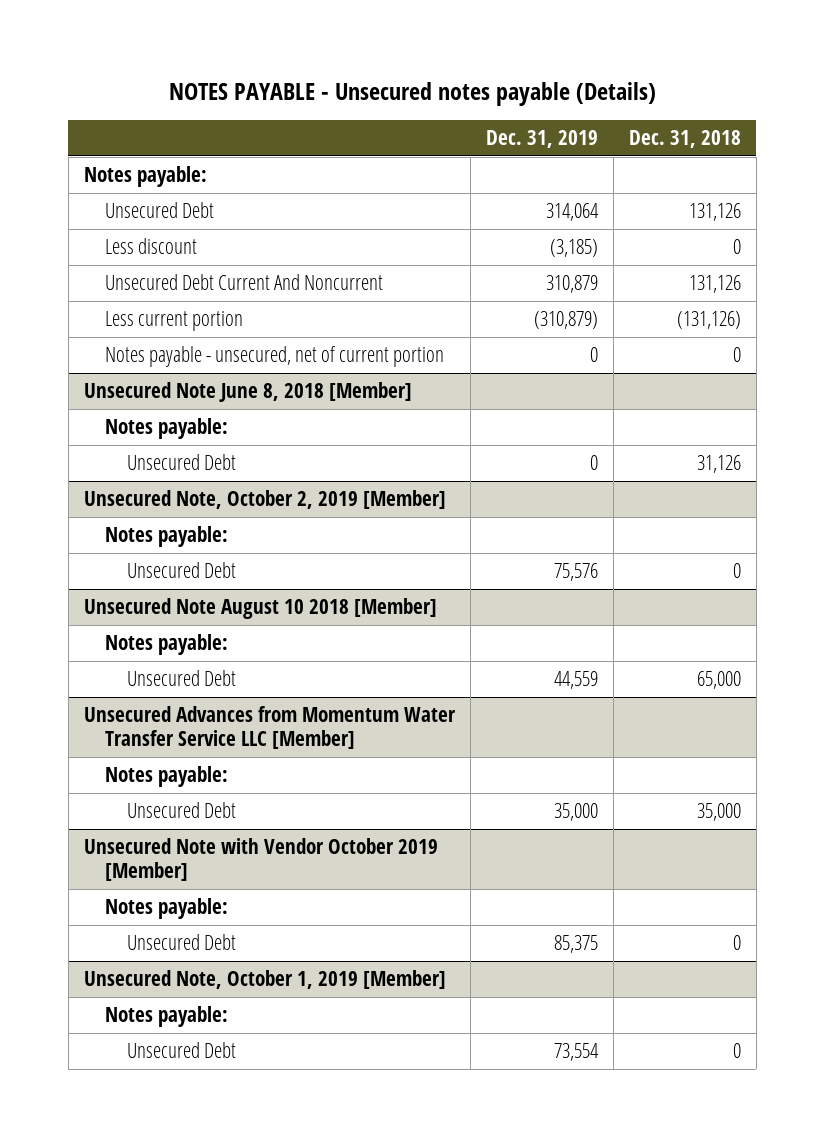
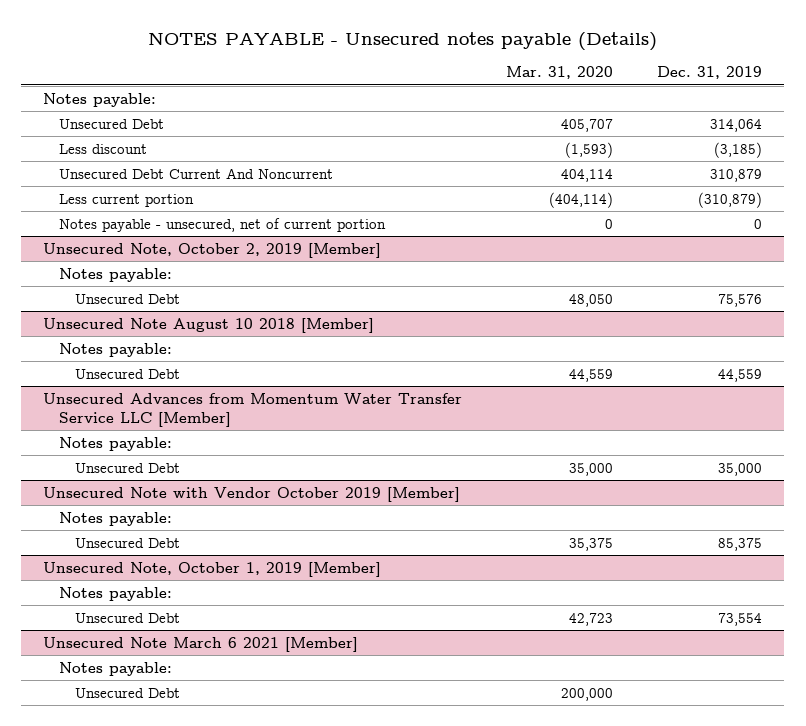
[628,130,741,149] Dec. 31, 2018 -> none
none -> [506,66,614,80] Mar. 31, 2020
[83,382,412,403] Unsecured Note June 8, 2018 [Member] -> none
[105,418,229,440] Notes payable: -> none
[126,454,236,471] Unsecured Debt -> none
none -> [43,636,359,652] Unsecured Note March 6 2021 [Member]
none -> [59,661,173,676] Notes payable:
none -> [74,687,180,698] Unsecured Debt

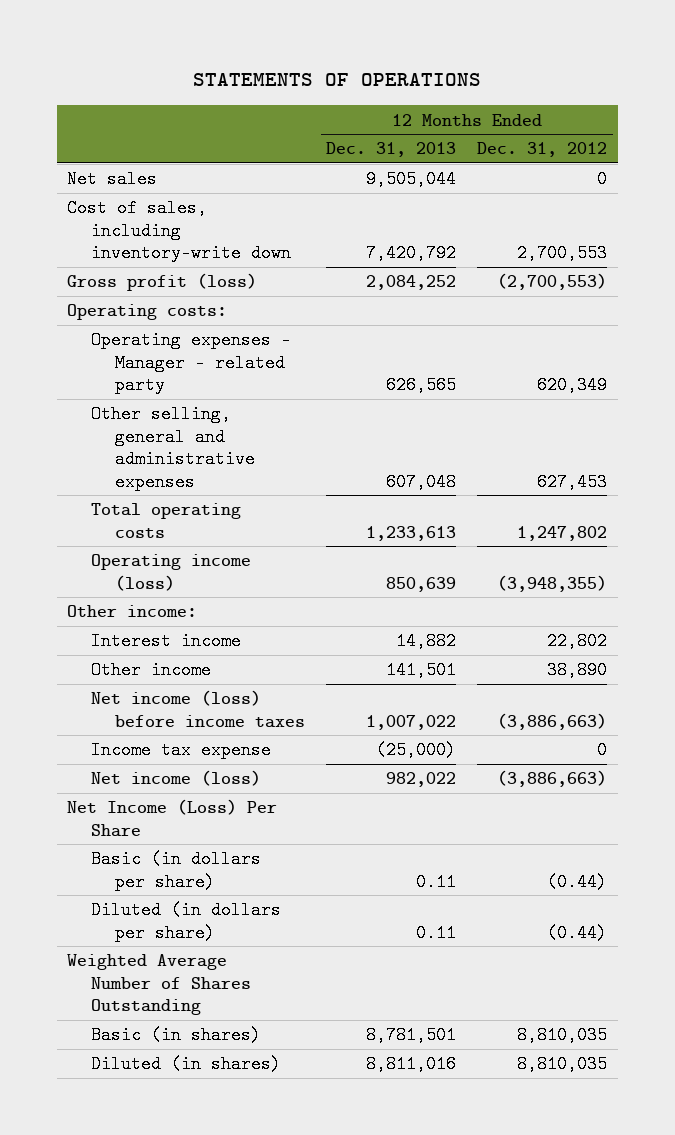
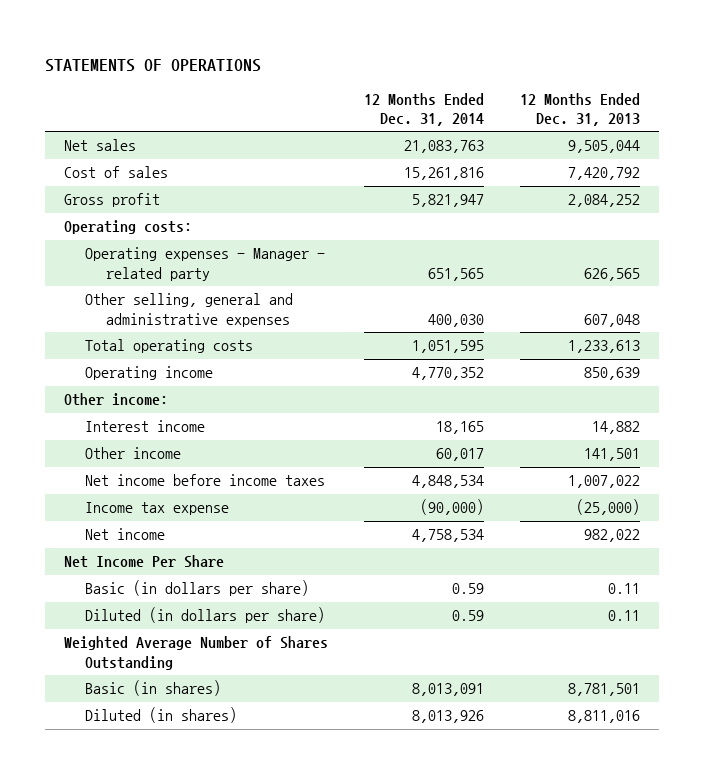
[477,142,608,158] Dec. 31, 2012 -> none
none -> [363,92,484,126] 12 Months Ended Dec. 31, 2014
[67,199,292,263] Cost of sales, including inventory-write down -> [63,166,168,179] Cost of sales
[67,273,258,292] Gross profit (loss) -> [63,193,160,208] Gross profit
[91,554,252,591] Operating income (loss) -> [84,366,213,381] Operating income
[91,690,306,728] Net income (loss) before income taxes -> [84,474,325,487] Net income before income taxes
[91,770,262,787] Net income (loss) -> [84,528,165,541] Net income
[67,799,278,837] Net Income (Loss) Per Share -> [63,555,224,569] Net Income Per Share

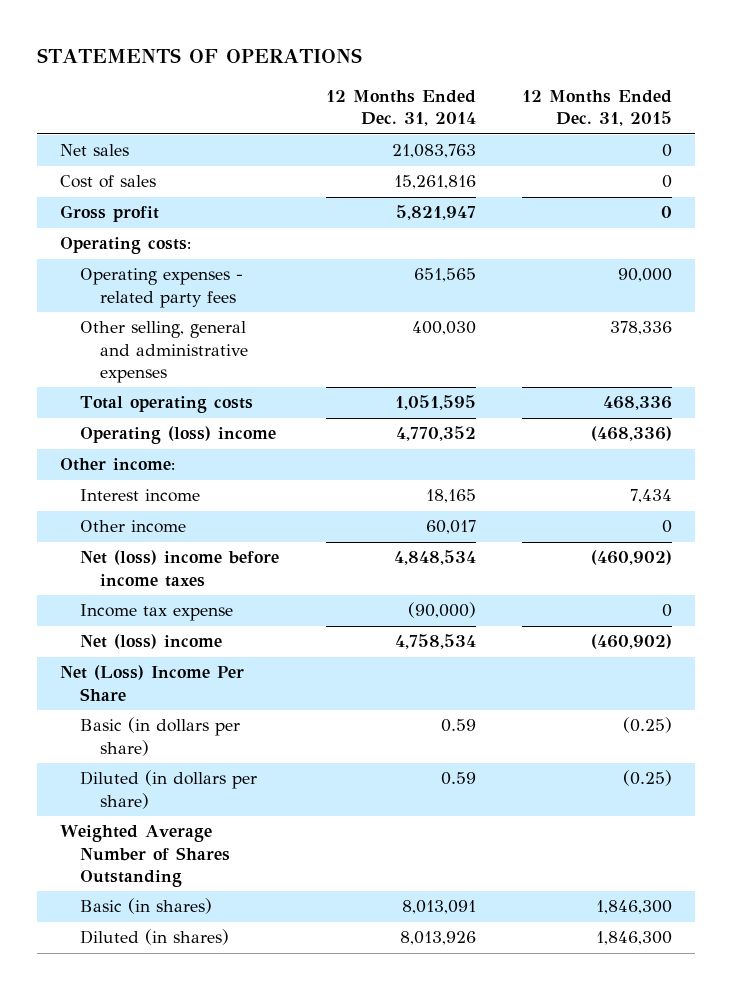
[520,92,641,126] 12 Months Ended Dec. 31, 2013 -> none
none -> [522,90,673,127] 12 Months Ended Dec. 31, 2015
[84,247,325,281] Operating expenses - Manager - related party -> [80,268,244,308] Operating expenses - related party fees
[84,366,213,381] Operating income -> [80,426,277,445] Operating (loss) income
[84,474,325,487] Net income before income taxes -> [80,550,280,587] Net (loss) income before income taxes
[84,528,165,541] Net income -> [80,634,223,650] Net (loss) income
[63,555,224,569] Net Income Per Share -> [59,665,244,701] Net (Loss) Income Per Share

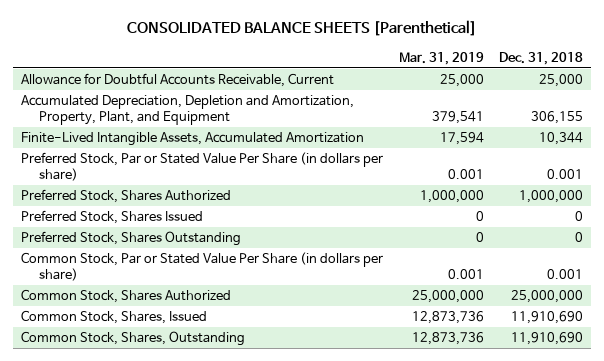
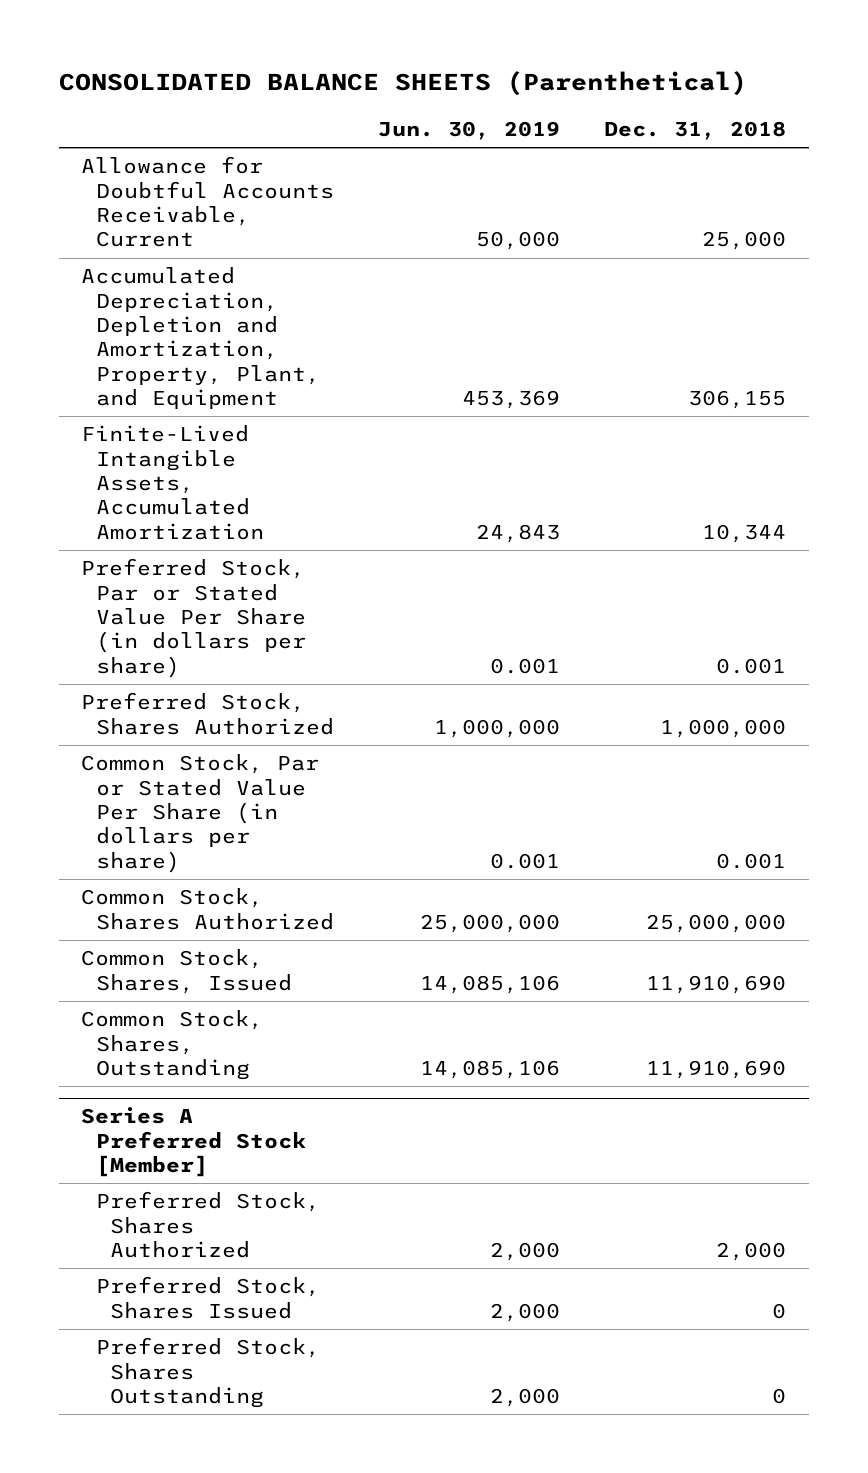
[127,20,478,37] CONSOLIDATED BALANCE SHEETS [Parenthetical] -> [59,71,748,97] CONSOLIDATED BALANCE SHEETS (Parenthetical)
[398,51,484,65] Mar. 31, 2019 -> none
none -> [378,120,561,140] Jun. 30, 2019
[21,210,204,225] Preferred Stock, Shares Issued -> none
[21,231,242,247] Preferred Stock, Shares Outstanding -> none
none -> [81,1107,306,1178] Series A Preferred Stock [Member]
none -> [95,1191,320,1258] Preferred Stock, Shares Authorized
none -> [95,1276,320,1319] Preferred Stock, Shares Issued
none -> [95,1337,320,1408] Preferred Stock, Shares Outstanding

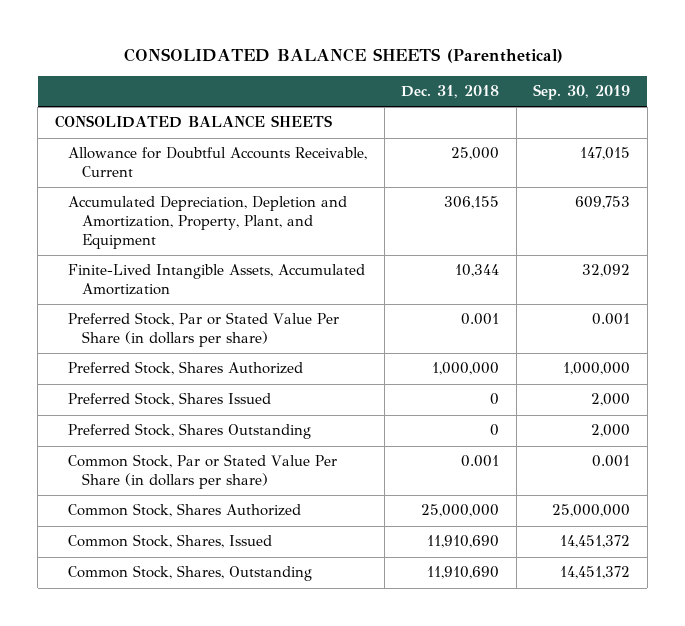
[378,120,561,140] Jun. 30, 2019 -> none
none -> [533,84,631,101] Sep. 30, 2019
none -> [54,115,332,129] CONSOLIDATED BALANCE SHEETS
none -> [68,392,272,407] Preferred Stock, Shares Issued
none -> [68,423,312,440] Preferred Stock, Shares Outstanding
[81,1107,306,1178] Series A Preferred Stock [Member] -> none
[95,1191,320,1258] Preferred Stock, Shares Authorized -> none
[95,1276,320,1319] Preferred Stock, Shares Issued -> none
[95,1337,320,1408] Preferred Stock, Shares Outstanding -> none

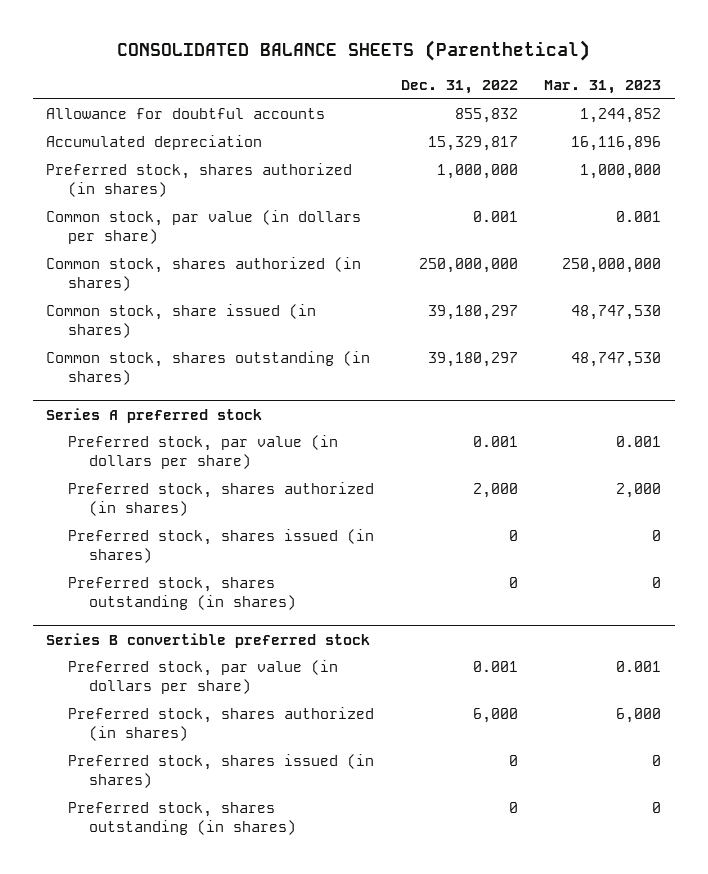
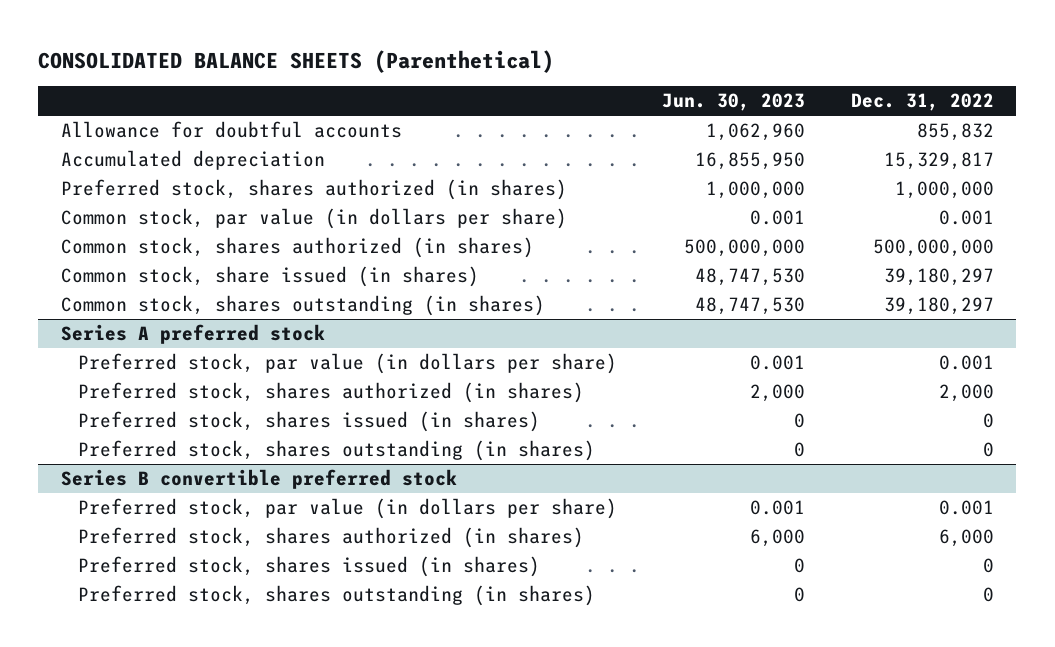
[544,79,662,94] Mar. 31, 2023 -> none
none -> [662,93,806,112] Jun. 30, 2023
[418,258,518,274] 250,000,000 -> [872,239,994,258] 500,000,000

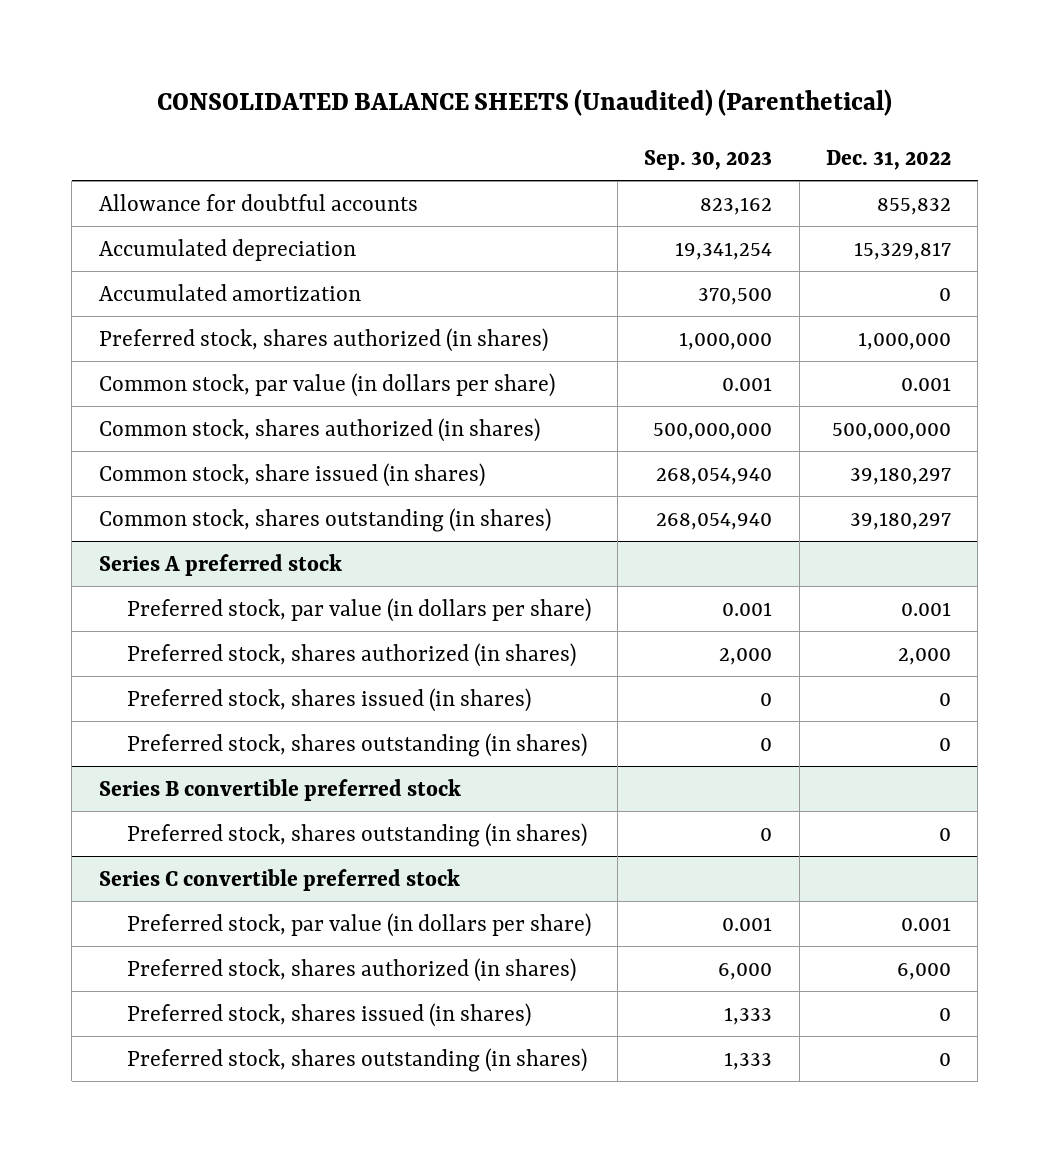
[38,49,555,73] CONSOLIDATED BALANCE SHEETS (Parenthetical) -> [156,89,892,117] CONSOLIDATED BALANCE SHEETS (Unaudited) (Parenthetical)
[662,93,806,112] Jun. 30, 2023 -> none
none -> [644,149,773,170] Sep. 30, 2023
none -> [98,283,361,301] Accumulated amortization
none -> [126,822,587,847] Preferred stock, shares outstanding (in shares)
none -> [98,868,460,891] Series C convertible preferred stock

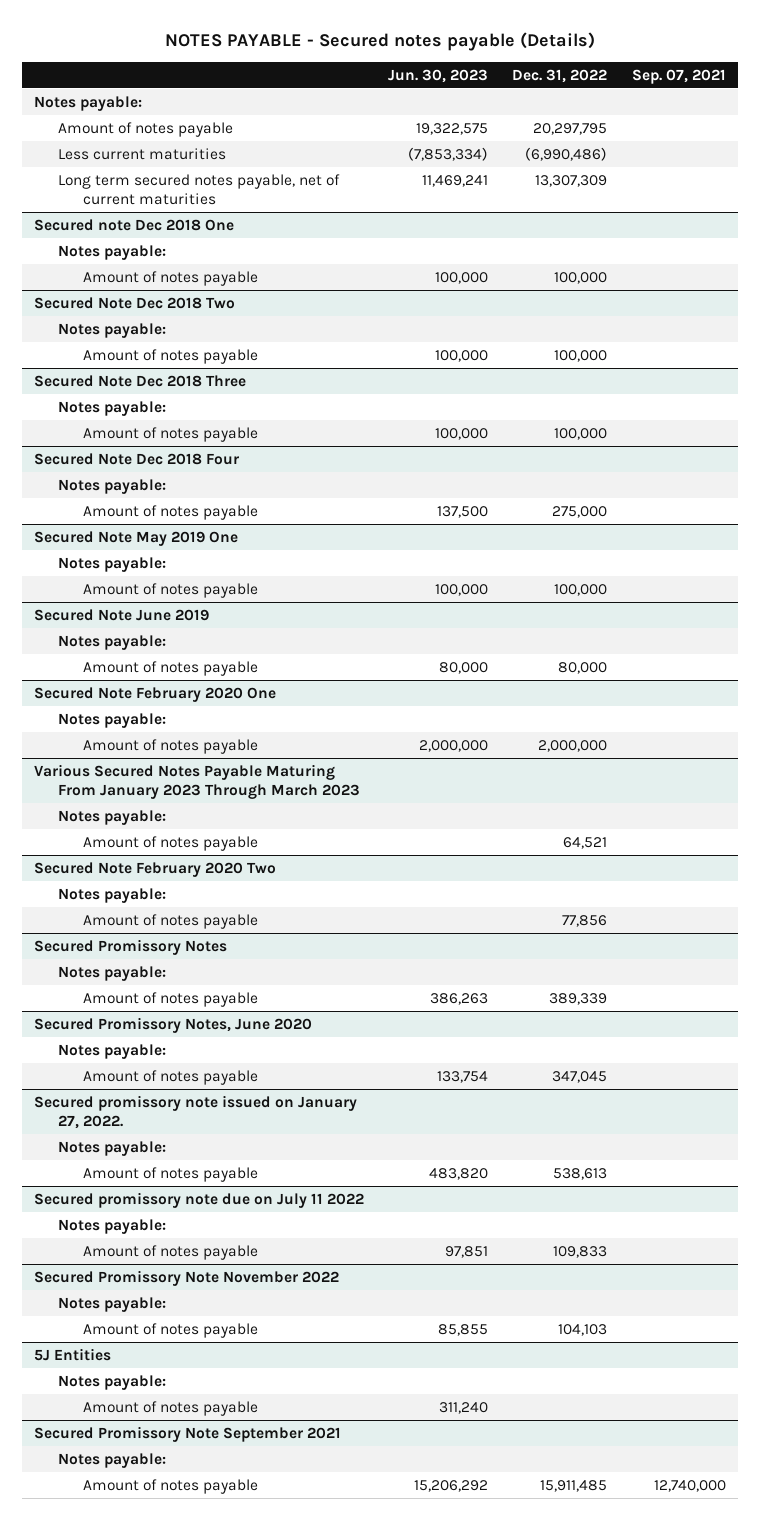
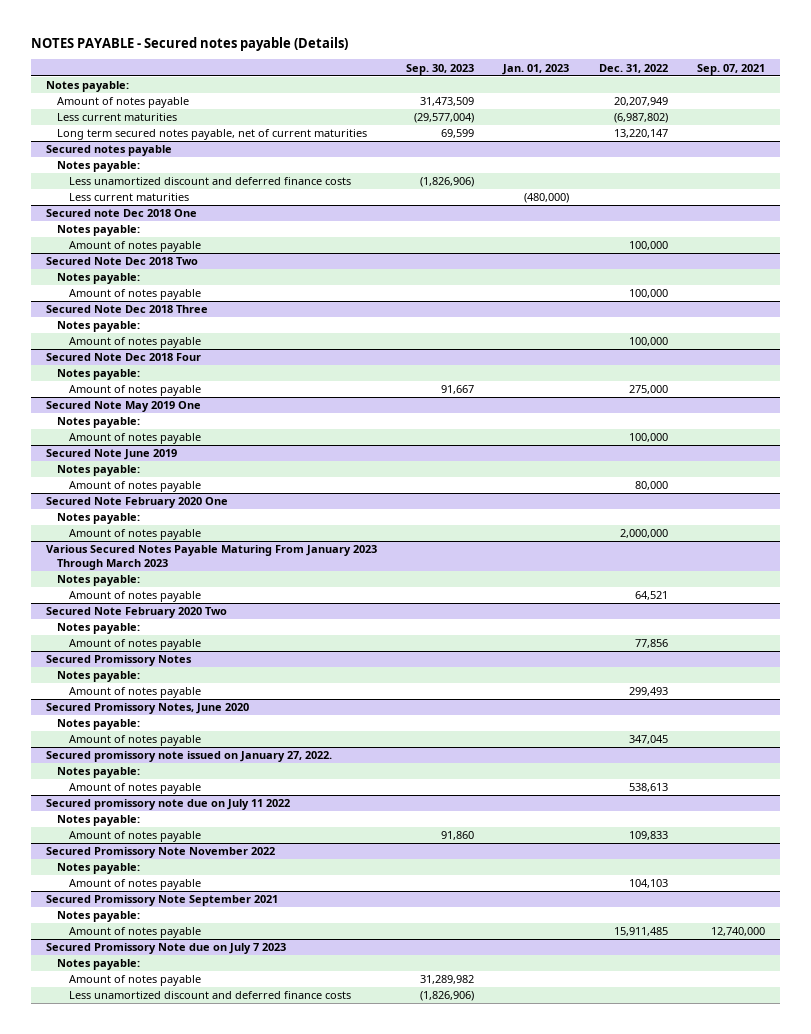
[388,68,489,83] Jun. 30, 2023 -> none
none -> [406,63,475,75] Sep. 30, 2023
none -> [502,63,570,75] Jan. 01, 2023
[533,122,608,135] 20,297,795 -> [613,97,668,107] 20,207,949
[525,146,608,161] (6,990,486) -> [613,113,668,124] (6,987,802)
[535,174,608,187] 13,307,309 -> [613,129,668,139] 13,220,147
none -> [45,145,172,157] Secured notes payable
none -> [57,161,141,173] Notes payable:
none -> [69,177,352,186] Less unamortized discount and deferred finance costs
none -> [69,193,190,202] Less current maturities
[549,992,608,1005] 389,339 -> [628,687,668,697] 299,493
[34,1347,112,1361] 5J Entities -> none
[58,1374,167,1390] Notes payable: -> none
[82,1400,258,1416] Amount of notes payable -> none
none -> [45,943,286,955] Secured Promissory Note due on July 7 2023
none -> [57,959,141,971] Notes payable:
none -> [69,975,202,987] Amount of notes payable
none -> [69,991,352,1000] Less unamortized discount and deferred finance costs

